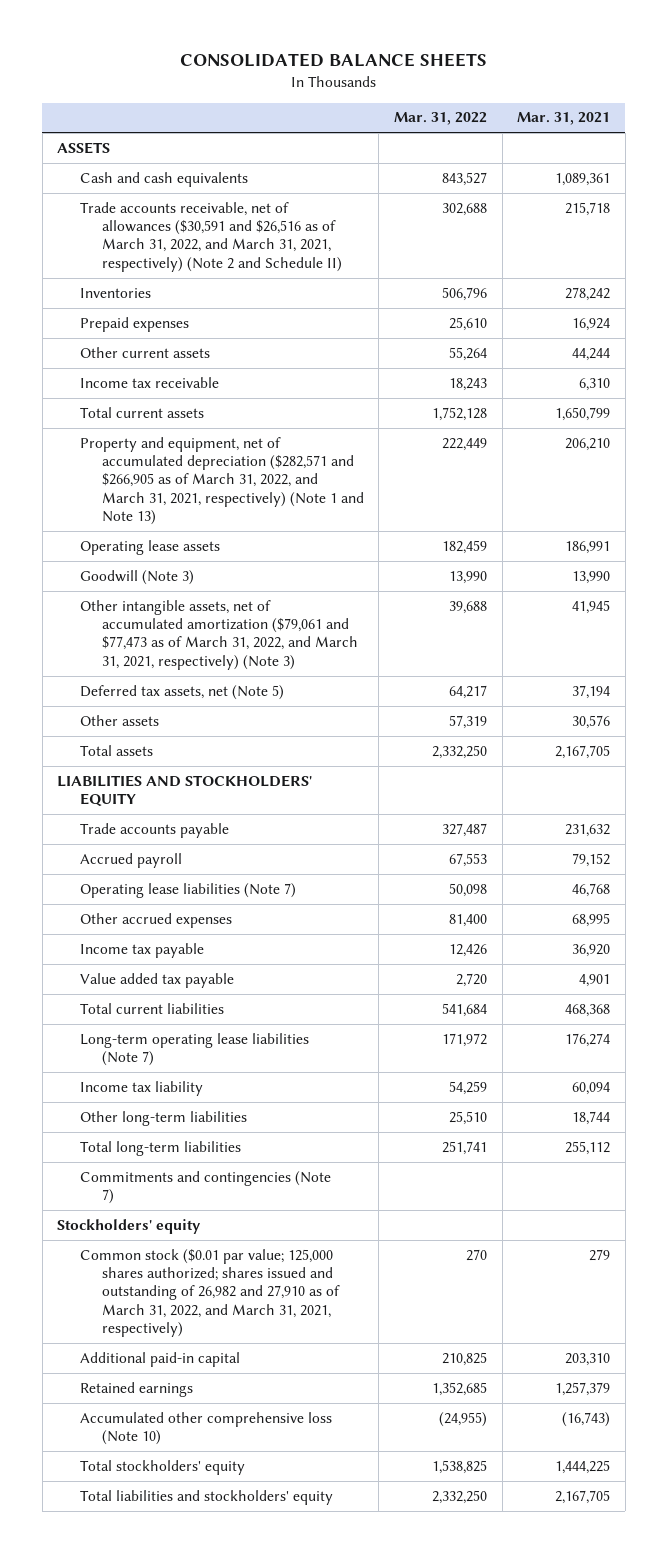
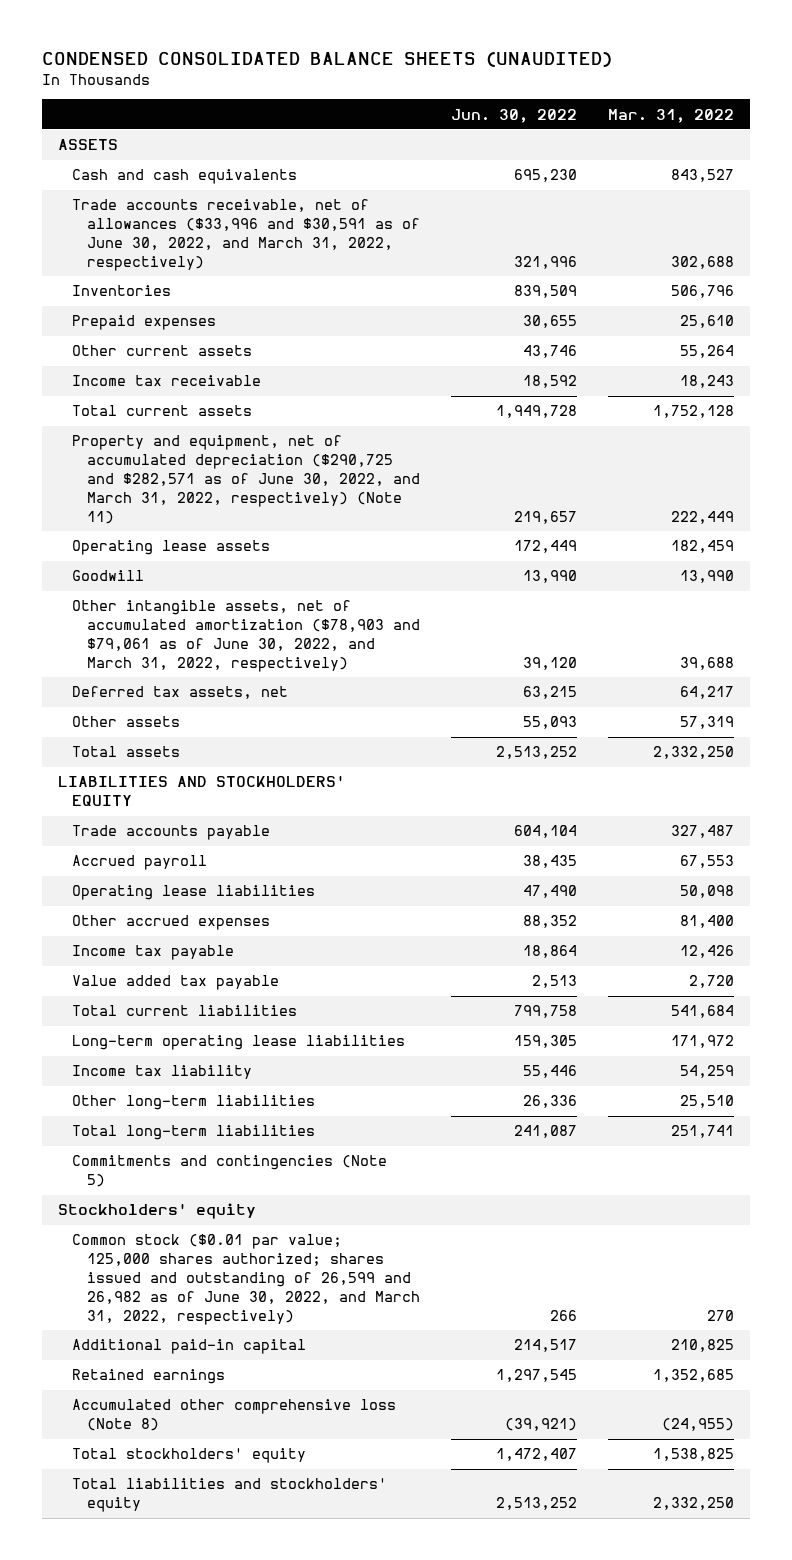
[179,53,487,68] CONSOLIDATED BALANCE SHEETS -> [42,51,613,67] CONDENSED CONSOLIDATED BALANCE SHEETS (UNAUDITED)
[517,112,611,126] Mar. 31, 2021 -> none
none -> [451,108,578,123] Jun. 30, 2022
[79,201,342,272] Trade accounts receivable, net of allowances ($30,591 and $26,516 as of March 31, 2022, and March 31, 2021, respectively) (Note 2 and Schedule II) -> [72,199,420,272] Trade accounts receivable, net of allowances ($33,996 and $30,591 as of June 30, 2022, and March 31, 2022, respectively)
[79,436,364,526] Property and equipment, net of accumulated depreciation ($282,571 and $266,905 as of March 31, 2022, and March 31, 2021, respectively) (Note 1 and Note 13) -> [72,435,420,524] Property and equipment, net of accumulated depreciation ($290,725 and $282,571 as of June 30, 2022, and March 31, 2022, respectively) (Note 11)
[79,569,194,585] Goodwill (Note 3) -> [72,570,145,582] Goodwill
[79,599,358,670] Other intangible assets, net of accumulated amortization ($79,061 and $77,473 as of March 31, 2022, and March 31, 2021, respectively) (Note 3) -> [72,600,420,673] Other intangible assets, net of accumulated amortization ($78,903 and $79,061 as of June 30, 2022, and March 31, 2022, respectively)
[79,684,284,700] Deferred tax assets, net (Note 5) -> [72,686,289,700] Deferred tax assets, net
[79,882,296,898] Operating lease liabilities (Note 7) -> [72,885,316,901] Operating lease liabilities
[79,1032,309,1067] Long-term operating lease liabilities (Note 7) -> [72,1035,406,1051] Long-term operating lease liabilities
[79,1170,331,1205] Commitments and contingencies (Note 7) -> [72,1155,388,1188] Commitments and contingencies (Note 5)
[79,1248,340,1338] Common stock ($0.01 par value; 125,000 shares authorized; shares issued and outstanding of 26,982 and 27,910 as of March 31, 2022, and March 31, 2021, respectively) -> [72,1234,420,1325] Common stock ($0.01 par value; 125,000 shares authorized; shares issued and outstanding of 26,599 and 26,982 as of June 30, 2022, and March 31, 2022, respectively)
[79,1411,332,1446] Accumulated other comprehensive loss (Note 10) -> [72,1399,397,1432] Accumulated other comprehensive loss (Note 8)

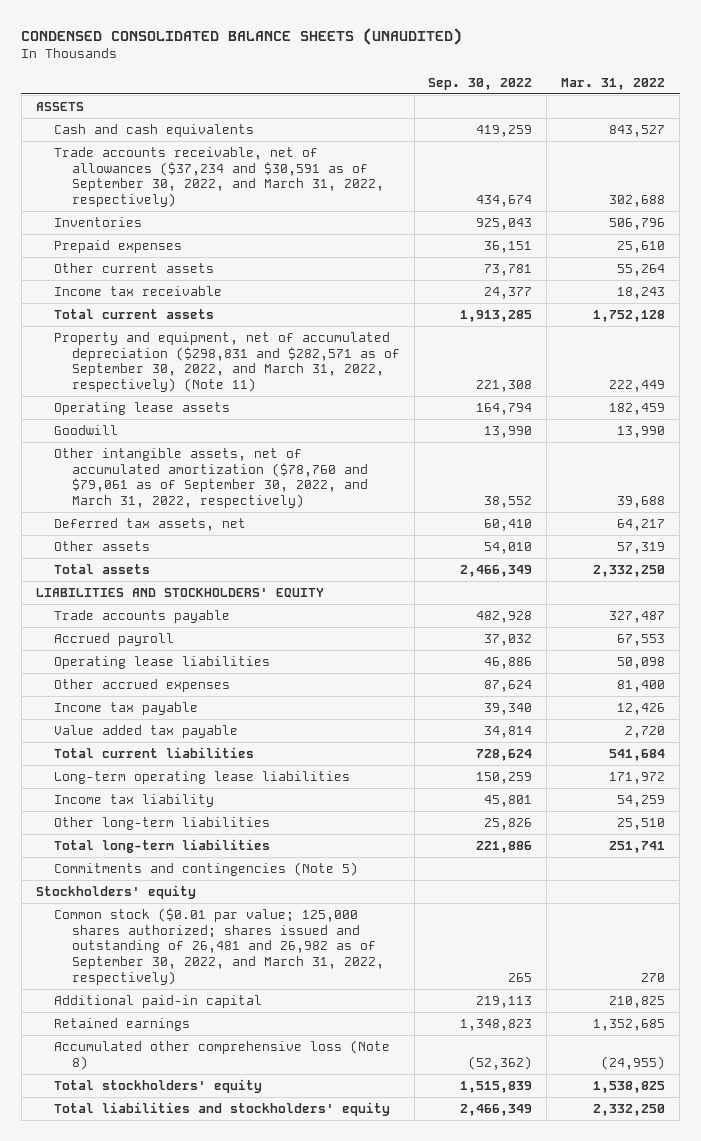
[451,108,578,123] Jun. 30, 2022 -> none
none -> [428,77,533,90] Sep. 30, 2022
[72,199,420,272] Trade accounts receivable, net of allowances ($33,996 and $30,591 as of June 30, 2022, and March 31, 2022, respectively) -> [53,146,384,208] Trade accounts receivable, net of allowances ($37,234 and $30,591 as of September 30, 2022, and March 31, 2022, respectively)
[72,435,420,524] Property and equipment, net of accumulated depreciation ($290,725 and $282,571 as of June 30, 2022, and March 31, 2022, respectively) (Note 11) -> [53,331,400,393] Property and equipment, net of accumulated depreciation ($298,831 and $282,571 as of September 30, 2022, and March 31, 2022, respectively) (Note 11)
[72,600,420,673] Other intangible assets, net of accumulated amortization ($78,903 and $79,061 as of June 30, 2022, and March 31, 2022, respectively) -> [53,447,368,509] Other intangible assets, net of accumulated amortization ($78,760 and $79,061 as of September 30, 2022, and March 31, 2022, respectively)
[72,1234,420,1325] Common stock ($0.01 par value; 125,000 shares authorized; shares issued and outstanding of 26,599 and 26,982 as of June 30, 2022, and March 31, 2022, respectively) -> [53,907,384,986] Common stock ($0.01 par value; 125,000 shares authorized; shares issued and outstanding of 26,481 and 26,982 as of September 30, 2022, and March 31, 2022, respectively)

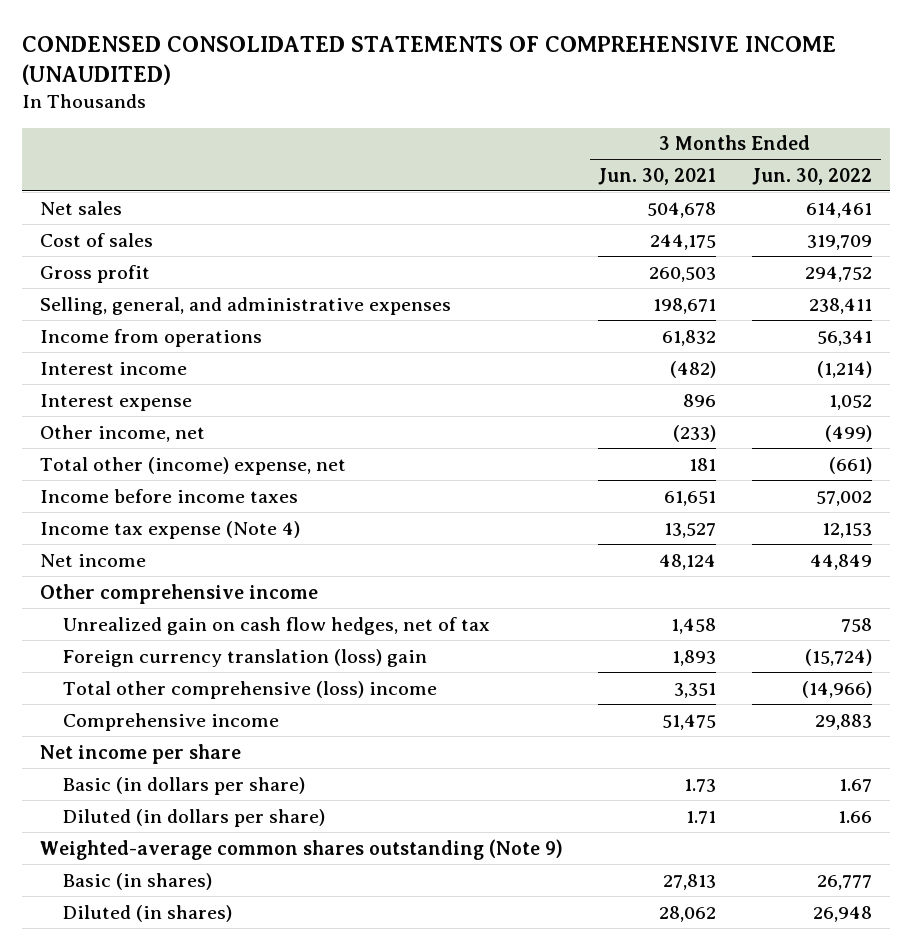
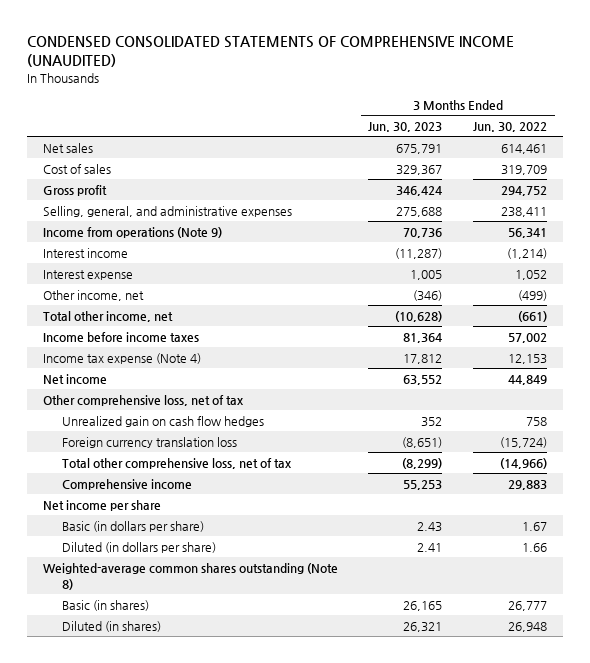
[598,167,717,185] Jun. 30, 2021 -> none
none -> [368,122,443,133] Jun. 30, 2023
[40,328,263,347] Income from operations -> [42,226,222,238] Income from operations (Note 9)
[40,456,347,475] Total other (income) expense, net -> [42,310,173,322] Total other income, net
[40,583,319,604] Other comprehensive income -> [42,394,244,406] Other comprehensive loss, net of tax
[62,616,490,635] Unrealized gain on cash flow hedges, net of tax -> [62,415,265,427] Unrealized gain on cash flow hedges
[62,648,427,667] Foreign currency translation (loss) gain -> [62,436,238,448] Foreign currency translation loss
[62,680,437,699] Total other comprehensive (loss) income -> [62,457,293,469] Total other comprehensive loss, net of tax
[40,838,564,860] Weighted-average common shares outstanding (Note 9) -> [42,562,338,590] Weighted-average common shares outstanding (Note 8)

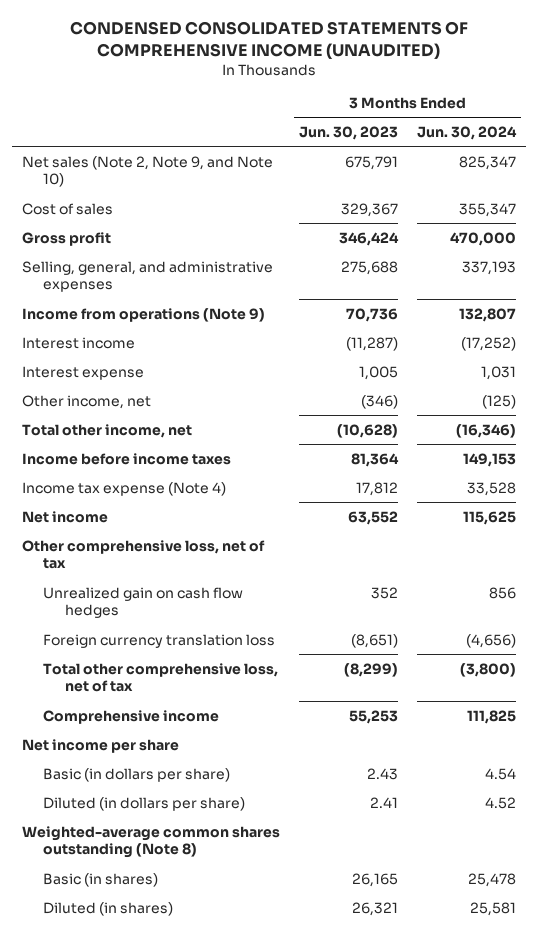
[473,122,548,133] Jun. 30, 2022 -> none
none -> [417,125,518,140] Jun. 30, 2024
[42,142,93,153] Net sales -> [21,155,273,188] Net sales (Note 2, Note 9, and Note 10)

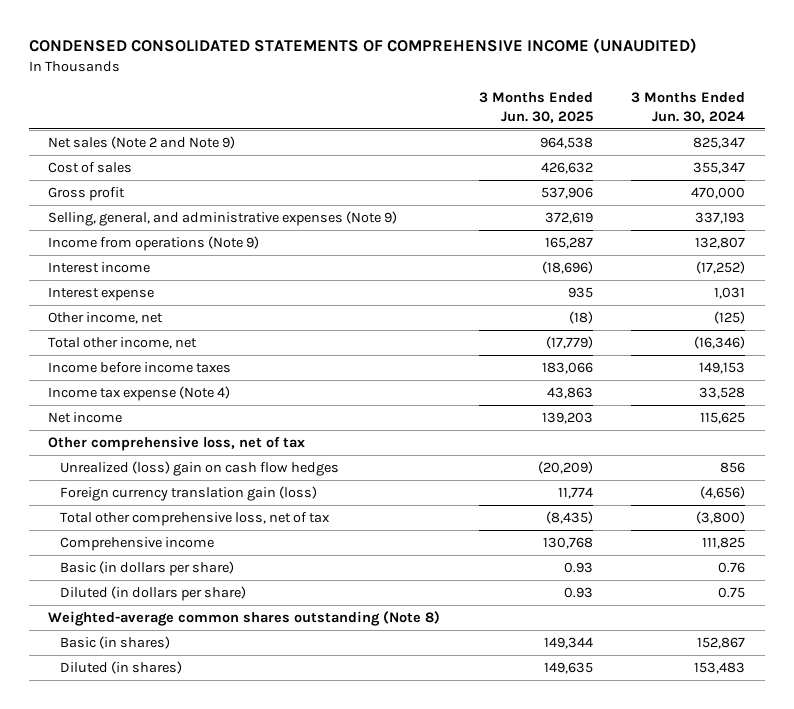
[298,125,398,140] Jun. 30, 2023 -> none
none -> [478,92,593,123] 3 Months Ended Jun. 30, 2025
[21,155,273,188] Net sales (Note 2, Note 9, and Note 10) -> [48,136,236,150] Net sales (Note 2 and Note 9)
[21,260,273,293] Selling, general, and administrative expenses -> [48,211,398,227] Selling, general, and administrative expenses (Note 9)
[43,586,244,619] Unrealized gain on cash flow hedges -> [59,461,339,477] Unrealized (loss) gain on cash flow hedges
[43,633,276,648] Foreign currency translation loss -> [59,486,317,502] Foreign currency translation gain (loss)
[21,738,179,753] Net income per share -> none
[485,767,517,780] 4.54 -> [718,562,746,574] 0.76
[485,796,517,809] 4.52 -> [718,587,746,599] 0.75
[468,872,517,887] 25,478 -> [697,637,746,650] 152,867
[470,901,517,916] 25,581 -> [694,662,746,675] 153,483

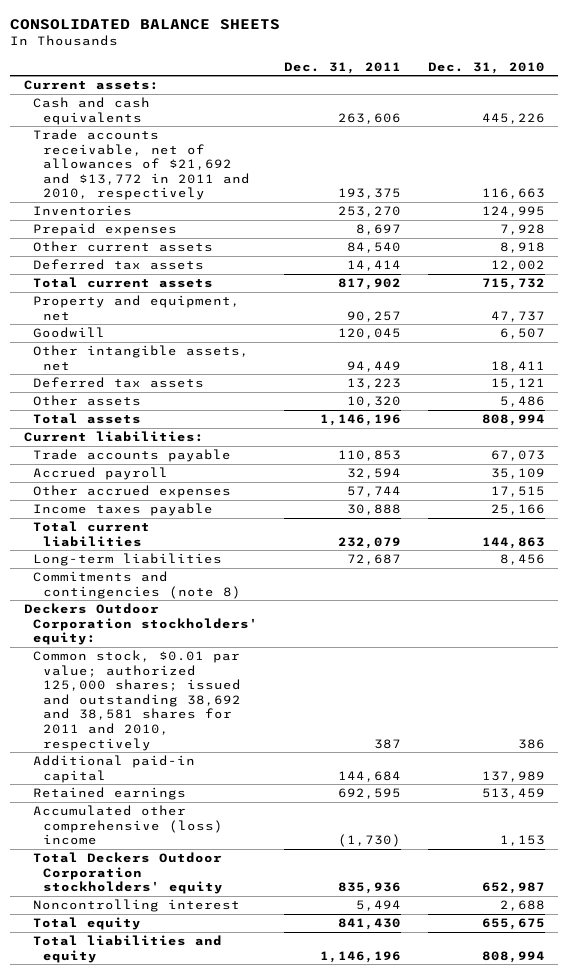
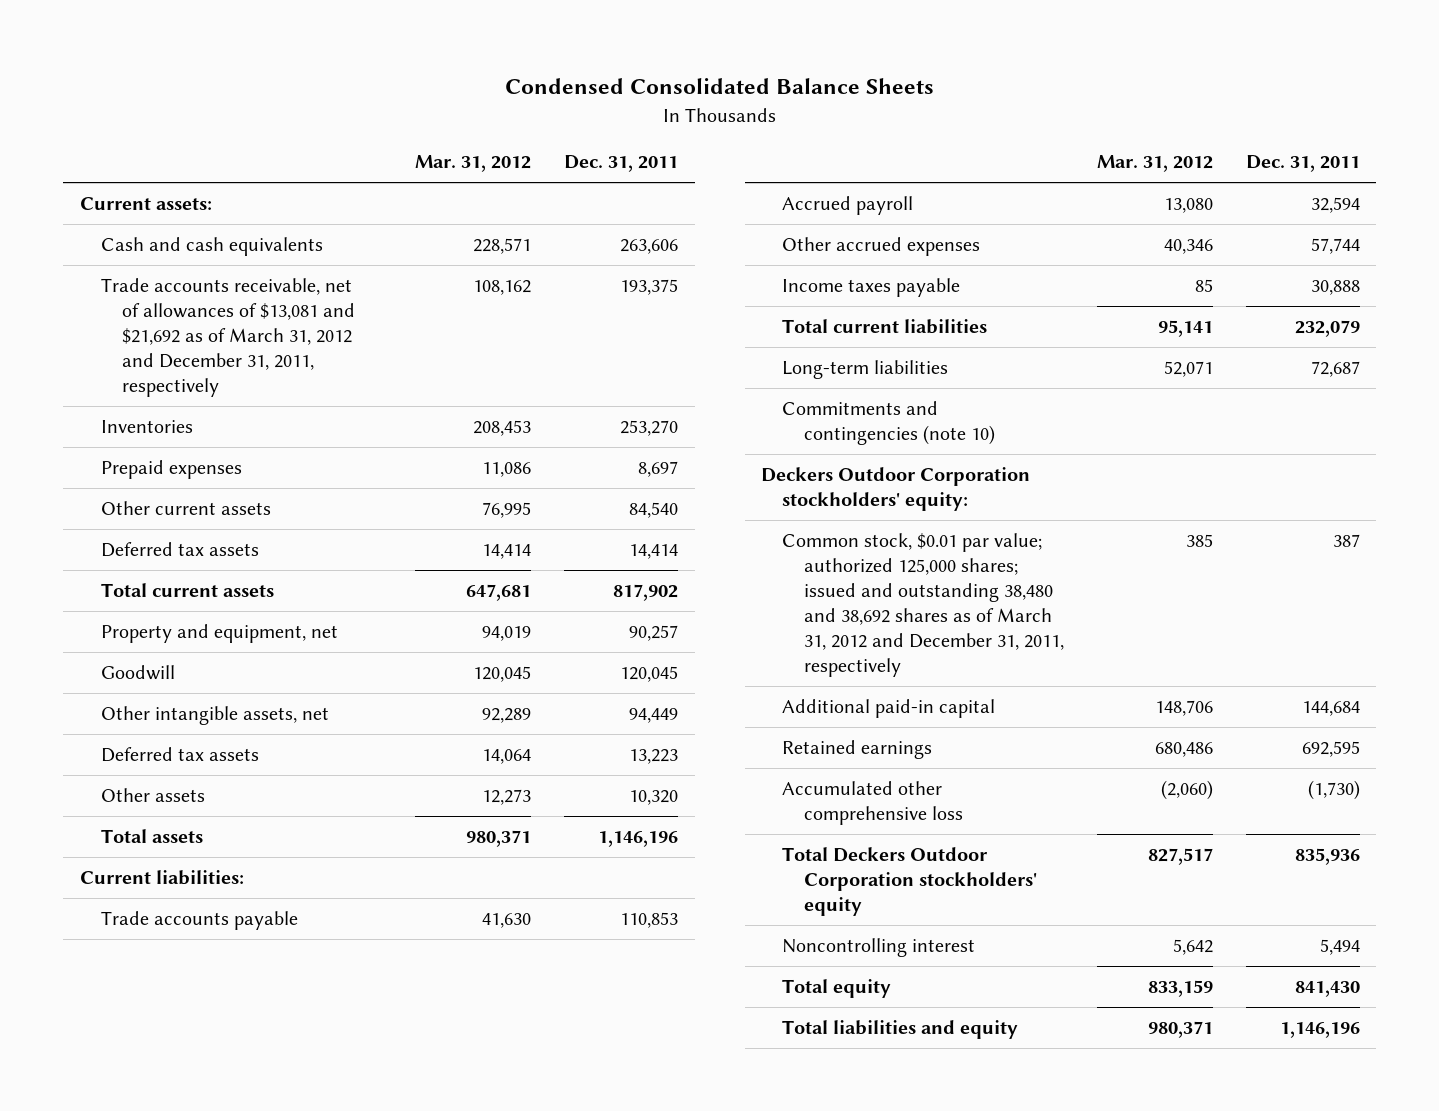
[10,19,281,31] CONSOLIDATED BALANCE SHEETS -> [504,78,934,95] Condensed Consolidated Balance Sheets
[427,61,545,74] Dec. 31, 2010 -> none
none -> [415,155,532,173] Mar. 31, 2012
[33,129,250,201] Trade accounts receivable, net of allowances of $21,692 and $13,772 in 2011 and 2010, respectively -> [100,277,356,398] Trade accounts receivable, net of allowances of $13,081 and $21,692 as of March 31, 2012 and December 31, 2011, respectively
[33,571,241,599] Commitments and contingencies (note 8) -> [782,400,995,445] Commitments and contingencies (note 10)
[33,650,241,751] Common stock, $0.01 par value; authorized 125,000 shares; issued and outstanding 38,692 and 38,581 shares for 2011 and 2010, respectively -> [782,532,1064,678] Common stock, $0.01 par value; authorized 125,000 shares; issued and outstanding 38,480 and 38,692 shares as of March 31, 2012 and December 31, 2011, respectively
[33,805,223,846] Accumulated other comprehensive (loss) income -> [782,780,963,825] Accumulated other comprehensive loss

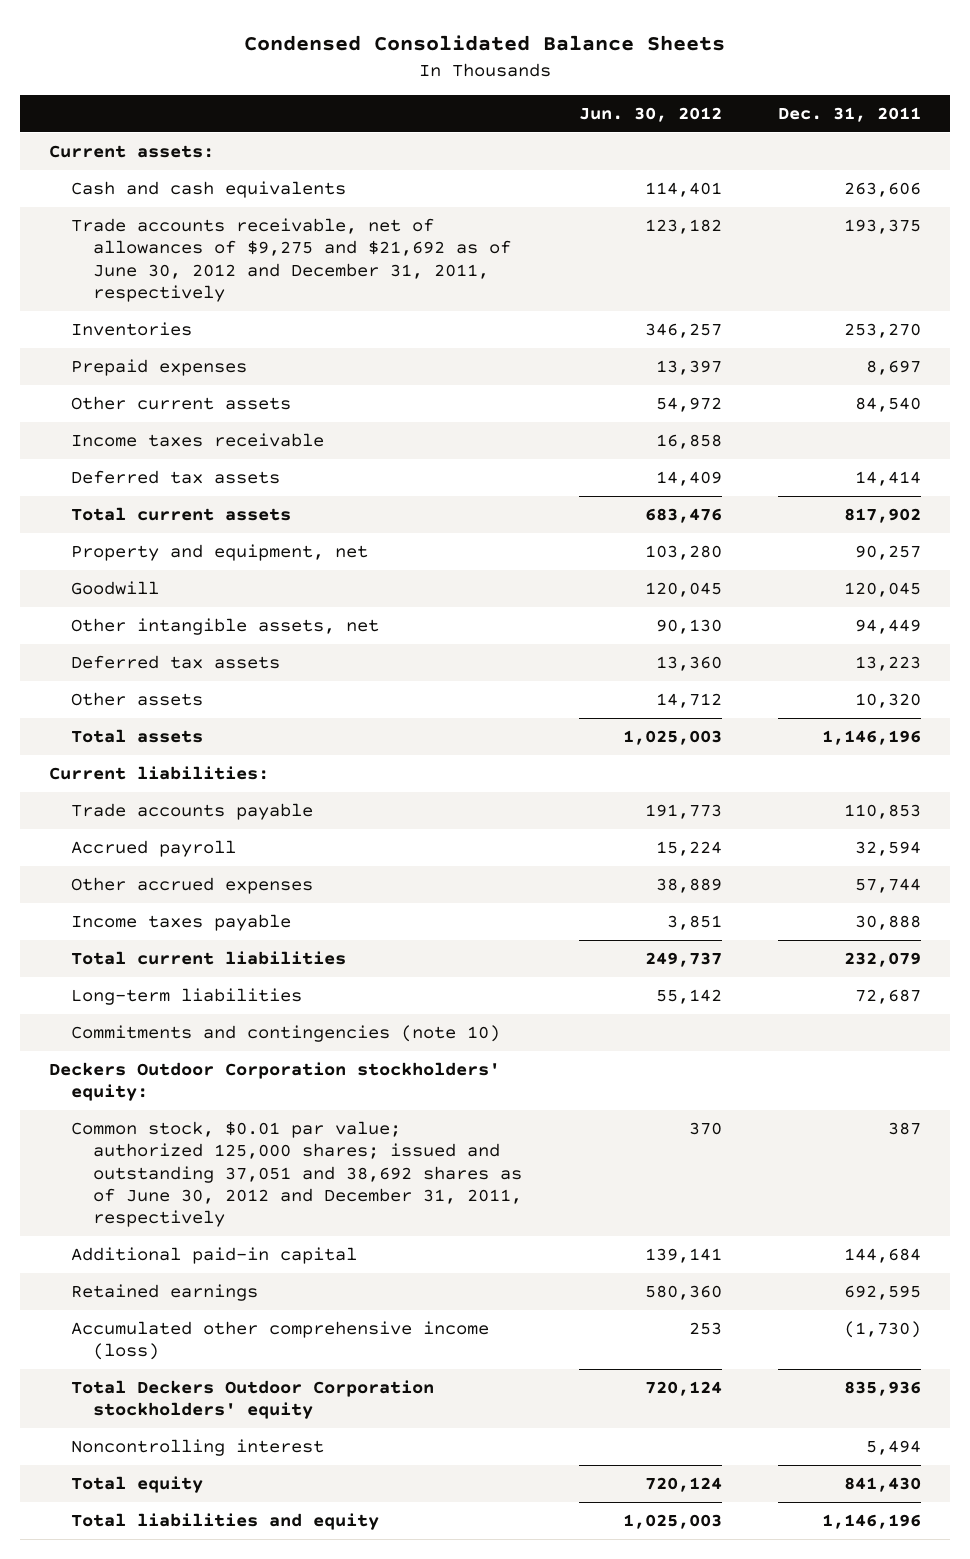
[415,155,532,173] Mar. 31, 2012 -> none
none -> [578,107,722,123] Jun. 30, 2012
[100,277,356,398] Trade accounts receivable, net of allowances of $13,081 and $21,692 as of March 31, 2012 and December 31, 2011, respectively -> [70,218,511,302] Trade accounts receivable, net of allowances of $9,275 and $21,692 as of June 30, 2012 and December 31, 2011, respectively
none -> [70,433,324,448] Income taxes receivable
[782,532,1064,678] Common stock, $0.01 par value; authorized 125,000 shares; issued and outstanding 38,480 and 38,692 shares as of March 31, 2012 and December 31, 2011, respectively -> [70,1121,522,1228] Common stock, $0.01 par value; authorized 125,000 shares; issued and outstanding 37,051 and 38,692 shares as of June 30, 2012 and December 31, 2011, respectively
[782,780,963,825] Accumulated other comprehensive loss -> [70,1321,489,1361] Accumulated other comprehensive income (loss)

